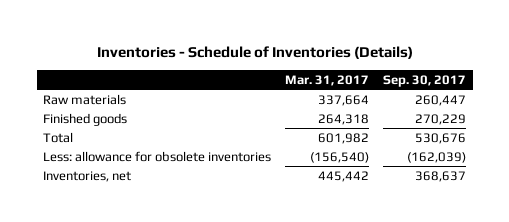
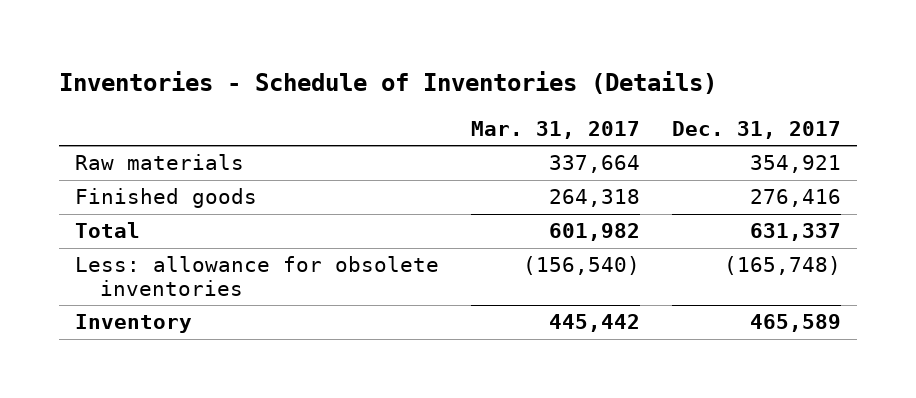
[382,74,466,87] Sep. 30, 2017 -> none
none -> [671,120,841,139] Dec. 31, 2017
[43,170,132,182] Inventories, net -> [75,314,193,334] Inventory

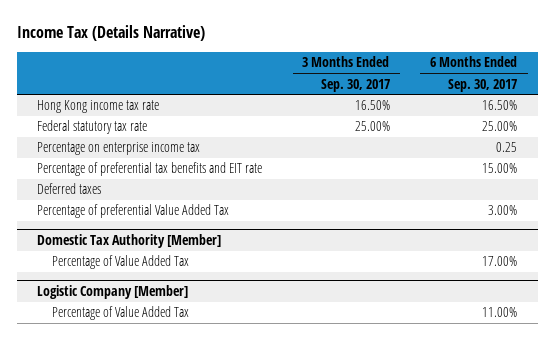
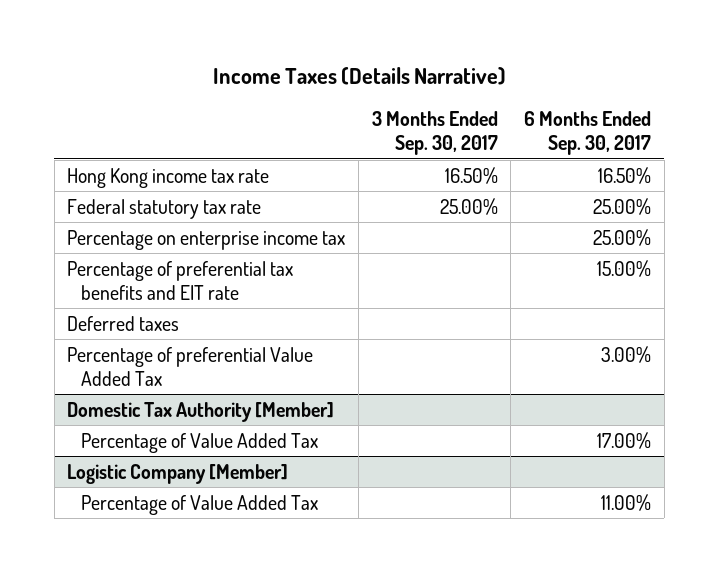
[17,25,206,42] Income Tax (Details Narrative) -> [213,67,507,86] Income Taxes (Details Narrative)
[496,142,518,153] 0.25 -> [592,228,651,246] 25.00%

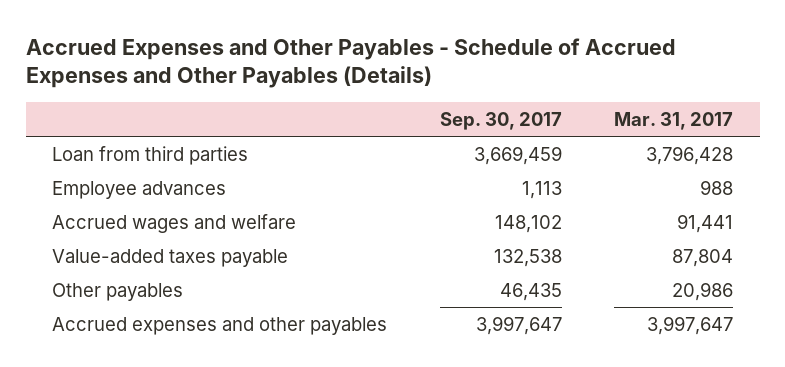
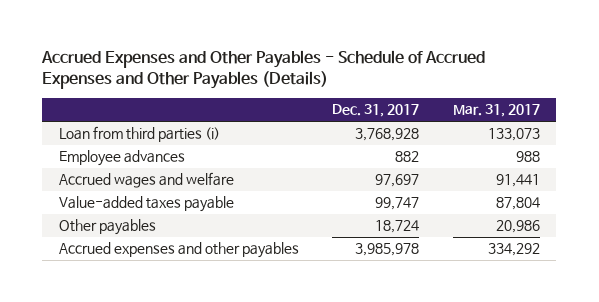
[439,111,562,130] Sep. 30, 2017 -> none
none -> [332,104,420,118] Dec. 31, 2017
[51,145,248,165] Loan from third parties -> [58,126,220,143] Loan from third parties (i)
[646,145,734,165] 3,796,428 -> [487,128,540,142] 133,073
[647,315,734,335] 3,997,647 -> [487,243,540,257] 334,292

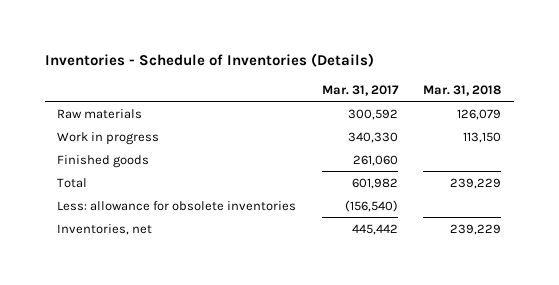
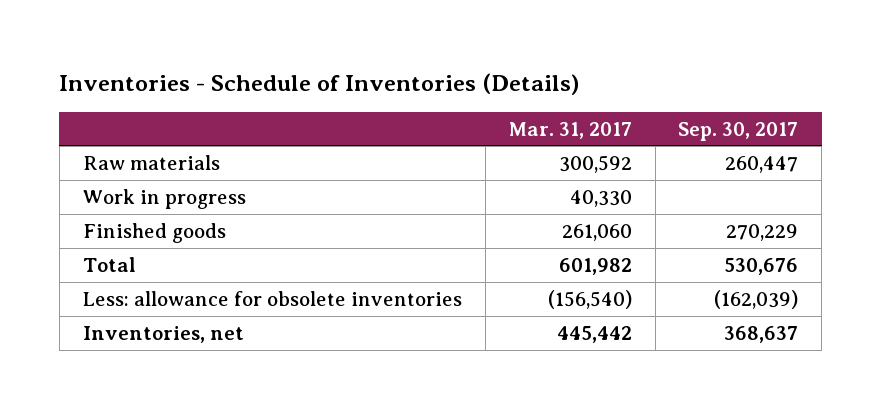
[423,84,502,96] Mar. 31, 2018 -> none
none -> [678,121,799,141] Sep. 30, 2017
[347,131,398,143] 340,330 -> [569,189,632,207] 40,330

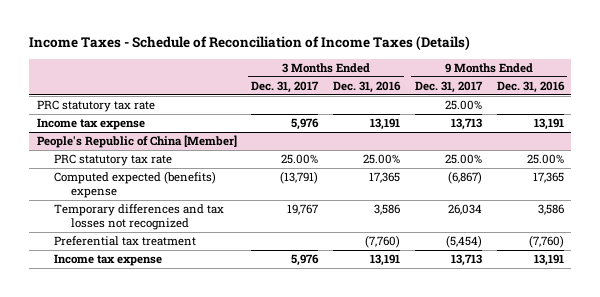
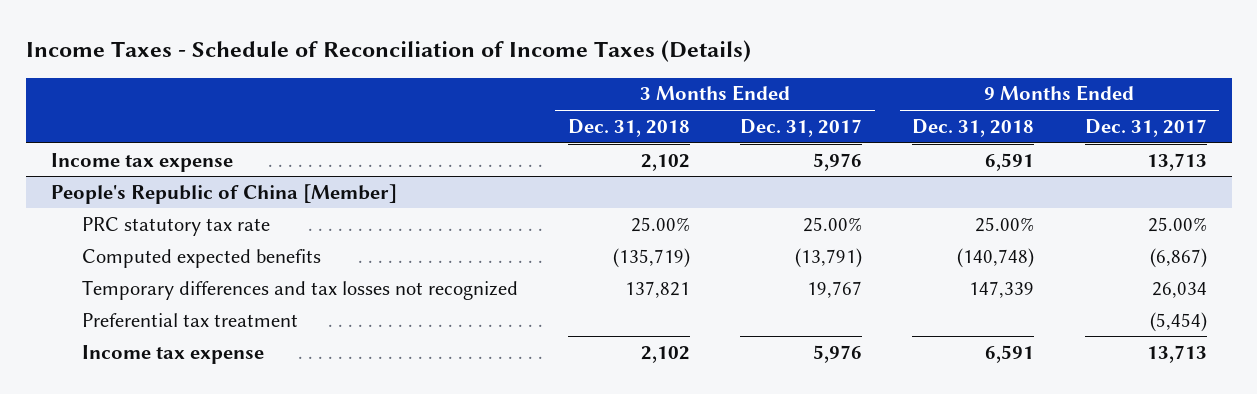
[333,80,402,93] Dec. 31, 2016 -> none
[496,80,565,93] Dec. 31, 2016 -> none
none -> [567,118,690,137] Dec. 31, 2018
none -> [912,118,1035,137] Dec. 31, 2018
[36,100,155,113] PRC statutory tax rate -> none
[54,171,217,199] Computed expected (benefits) expense -> [81,248,321,268] Computed expected benefits

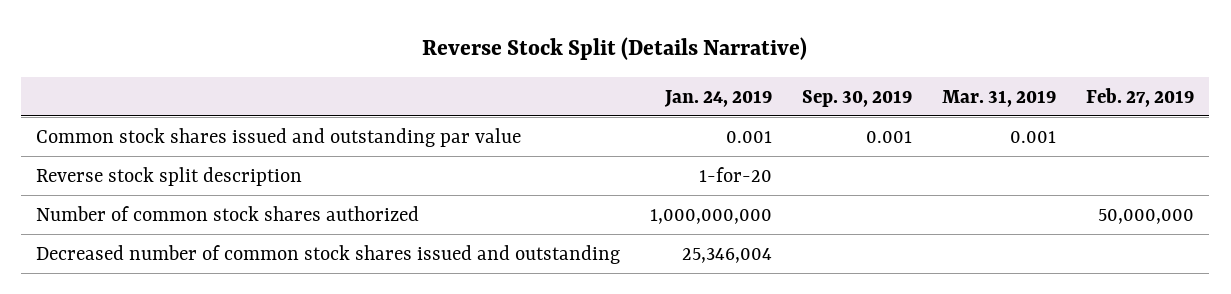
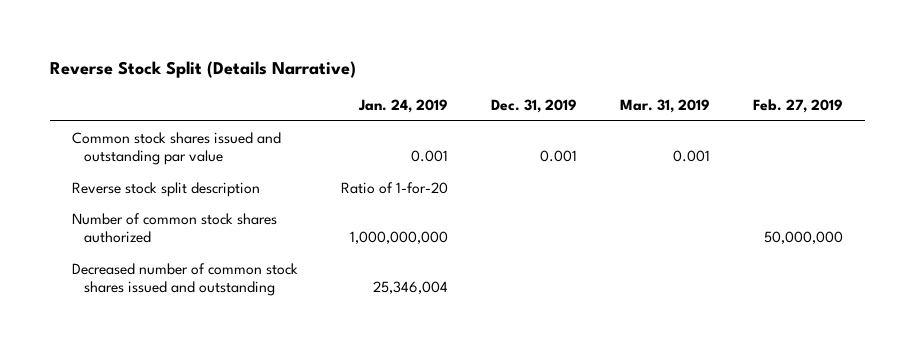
[802,89,913,107] Sep. 30, 2019 -> none
none -> [490,99,577,114] Dec. 31, 2019
[699,166,773,182] 1-for-20 -> [340,181,448,194] Ratio of 1-for-20

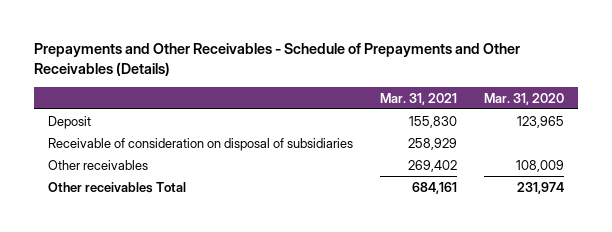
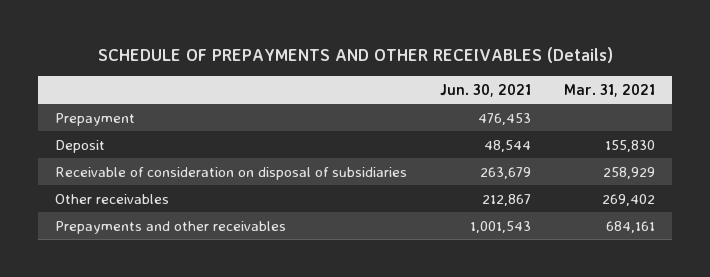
[34,43,521,77] Prepayments and Other Receivables - Schedule of Prepayments and Other Receivables (Details) -> [97,47,613,64] SCHEDULE OF PREPAYMENTS AND OTHER RECEIVABLES (Details)
[484,92,565,105] Mar. 31, 2020 -> none
none -> [439,83,531,97] Jun. 30, 2021
none -> [54,112,135,126] Prepayment
[47,181,186,193] Other receivables Total -> [54,220,286,234] Prepayments and other receivables

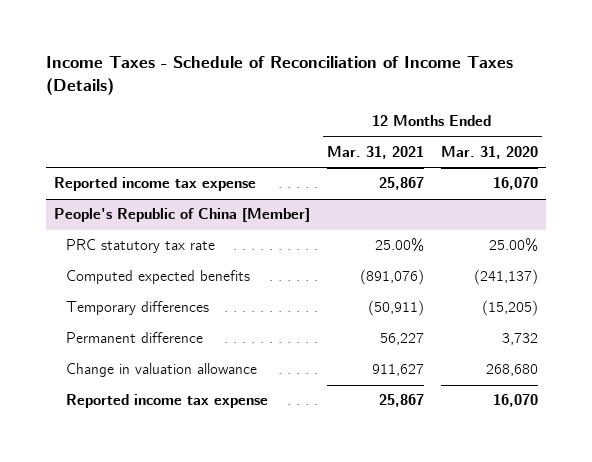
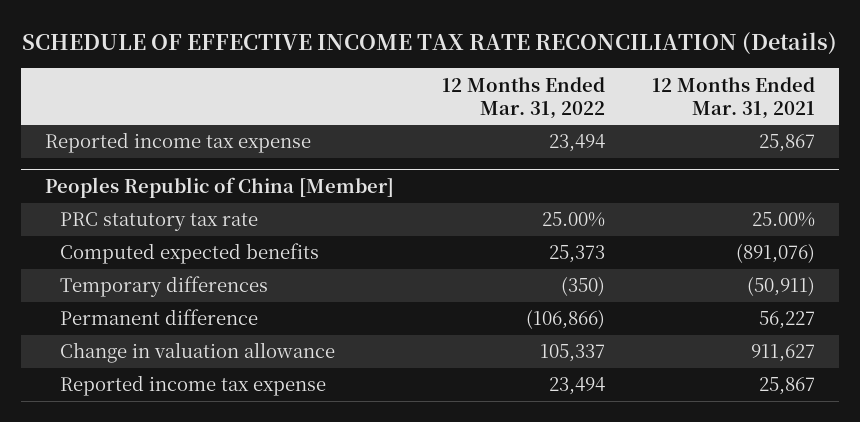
[45,56,513,96] Income Taxes - Schedule of Reconciliation of Income Taxes (Details) -> [22,31,838,55] SCHEDULE OF EFFECTIVE INCOME TAX RATE RECONCILIATION (Details)
[440,145,538,159] Mar. 31, 2020 -> none
none -> [441,76,605,119] 12 Months Ended Mar. 31, 2022
[53,208,310,223] People's Republic of China [Member] -> [44,176,394,198] Peoples Republic of China [Member]

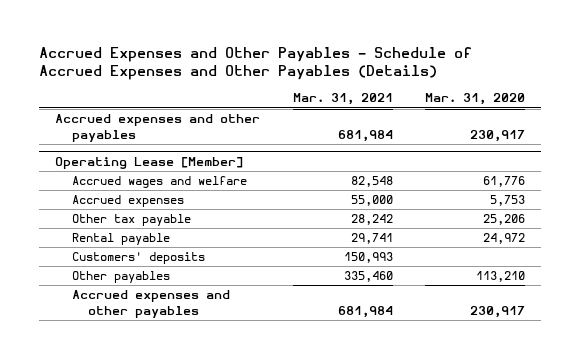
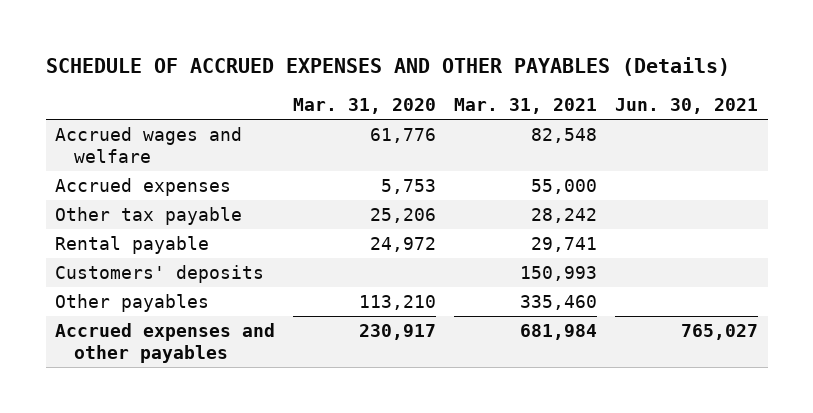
[39,46,473,81] Accrued Expenses and Other Payables - Schedule of Accrued Expenses and Other Payables (Details) -> [45,56,730,76] SCHEDULE OF ACCRUED EXPENSES AND OTHER PAYABLES (Details)
none -> [615,97,759,114] Jun. 30, 2021
[55,114,261,142] Accrued expenses and other payables -> none
[55,156,244,169] Operating Lease [Member] -> none

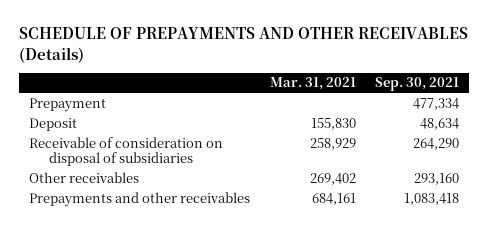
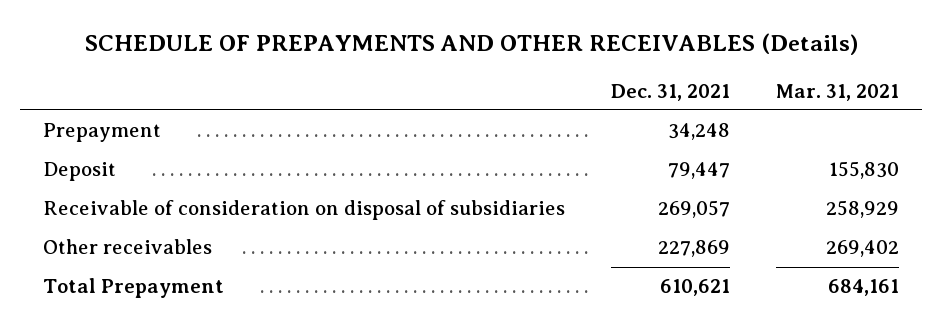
[375,77,460,92] Sep. 30, 2021 -> none
none -> [610,83,730,101] Dec. 31, 2021
[28,191,250,207] Prepayments and other receivables -> [42,278,224,299] Total Prepayment

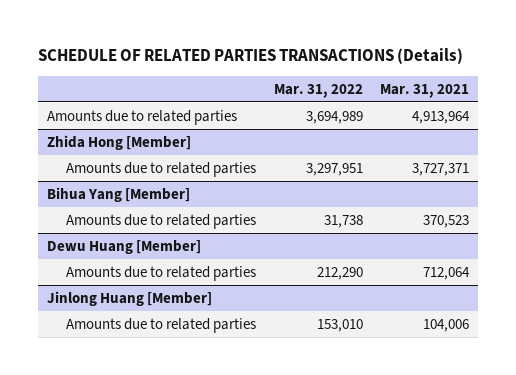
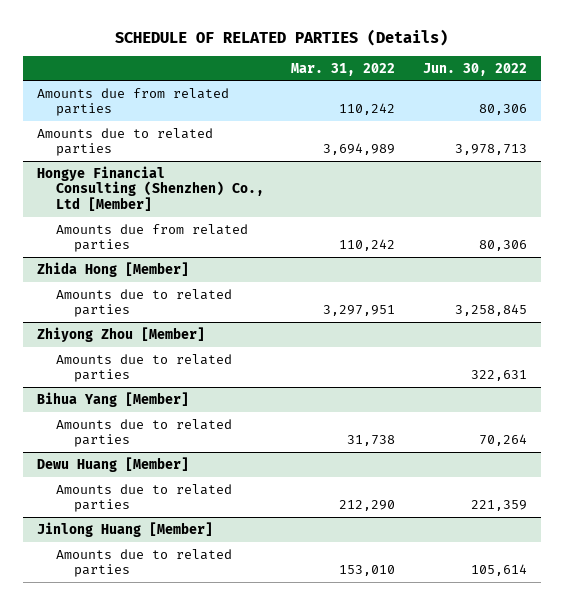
[38,48,464,65] SCHEDULE OF RELATED PARTIES TRANSACTIONS (Details) -> [114,28,448,46] SCHEDULE OF RELATED PARTIES (Details)
[380,83,470,98] Mar. 31, 2021 -> none
none -> [422,62,527,76] Jun. 30, 2022
none -> [36,87,229,117] Amounts due from related parties
none -> [36,165,264,211] Hongye Financial Consulting (Shenzhen) Co., Ltd [Member]
none -> [55,223,248,253] Amounts due from related parties
none -> [36,326,205,342] Zhiyong Zhou [Member]
none -> [55,353,232,383] Amounts due to related parties

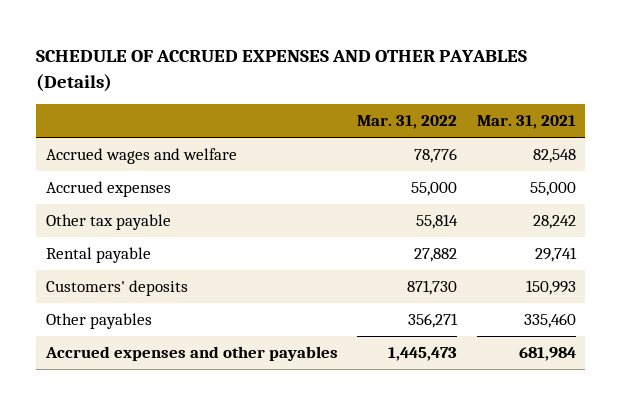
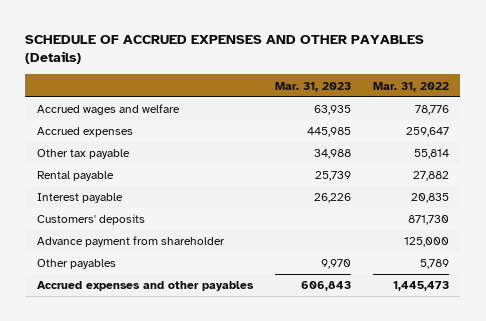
[476,115,576,130] Mar. 31, 2021 -> none
none -> [274,81,351,92] Mar. 31, 2023
[411,182,458,197] 55,000 -> [406,127,450,138] 259,647
none -> [36,193,123,204] Interest payable
none -> [36,236,225,248] Advance payment from shareholder
[408,313,459,329] 356,271 -> [420,259,450,270] 5,789

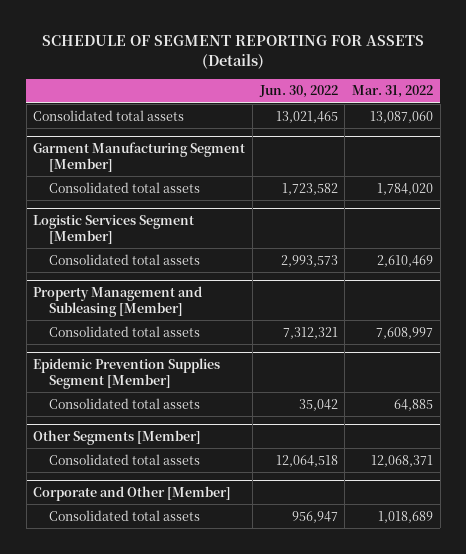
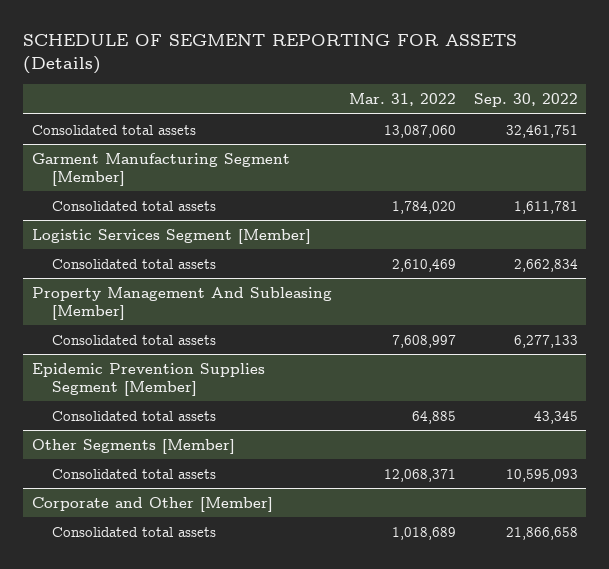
[258,85,338,99] Jun. 30, 2022 -> none
none -> [473,93,578,108] Sep. 30, 2022
[33,285,203,318] Property Management and Subleasing [Member] -> [31,286,332,320] Property Management And Subleasing [Member]

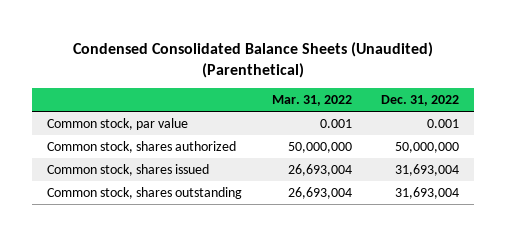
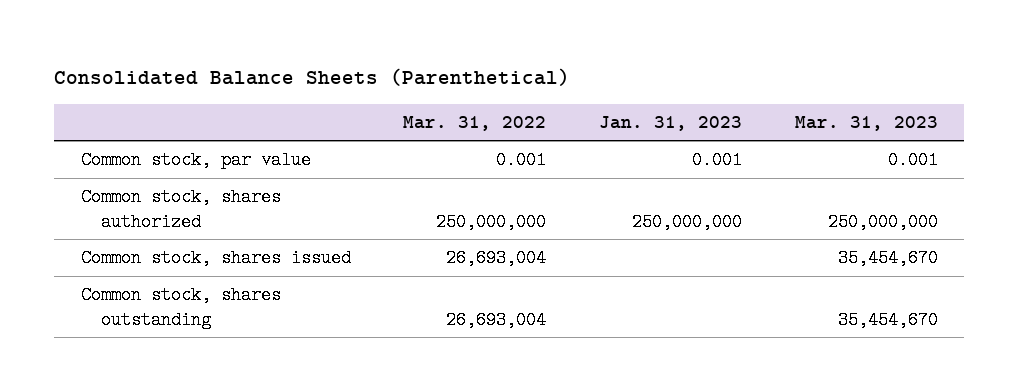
[73,41,434,78] Condensed Consolidated Balance Sheets (Unaudited) (Parenthetical) -> [54,68,571,87] Consolidated Balance Sheets (Parenthetical)
[381,95,460,107] Dec. 31, 2022 -> none
none -> [599,115,743,131] Jan. 31, 2023
none -> [794,115,938,131] Mar. 31, 2023
[287,141,352,153] 50,000,000 -> [436,212,547,231] 250,000,000

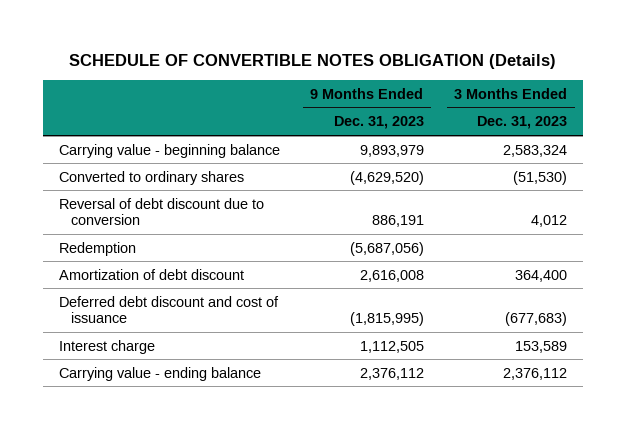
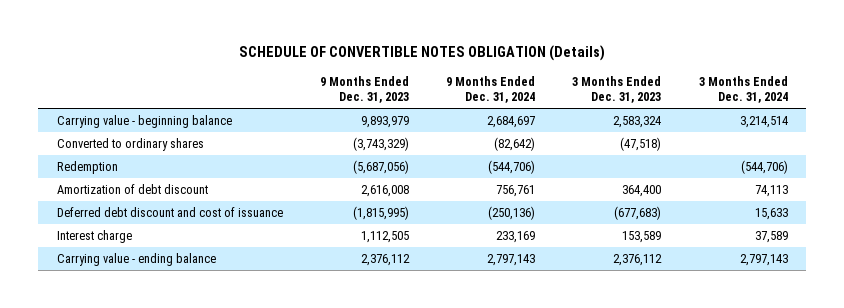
none -> [446,75,536,103] 9 Months Ended Dec. 31, 2024
none -> [698,75,788,103] 3 Months Ended Dec. 31, 2024
[58,197,264,226] Reversal of debt discount due to conversion -> none
[349,170,424,185] (4,629,520) -> [352,137,409,152] (3,743,329)
[513,170,568,185] (51,530) -> [620,137,662,152] (47,518)

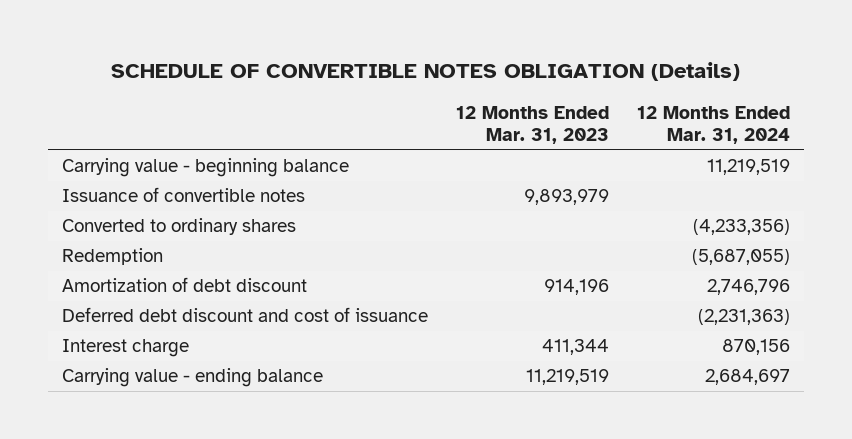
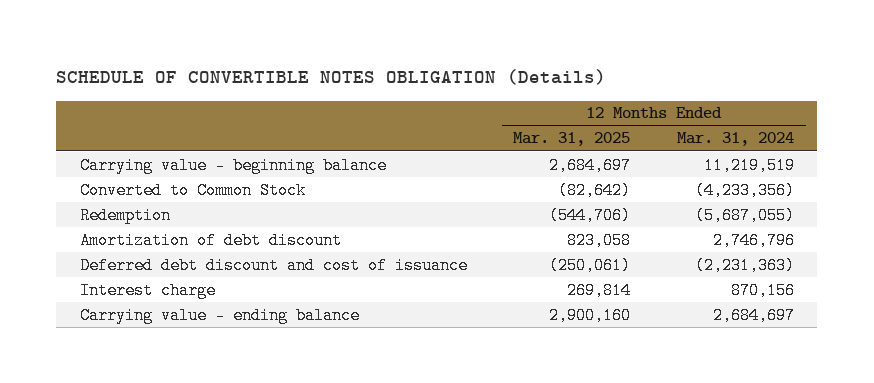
[456,105,610,145] 12 Months Ended Mar. 31, 2023 -> none
none -> [513,132,631,147] Mar. 31, 2025
[62,187,306,203] Issuance of convertible notes -> none
[62,218,297,236] Converted to ordinary shares -> [79,181,306,199] Converted to Common Stock

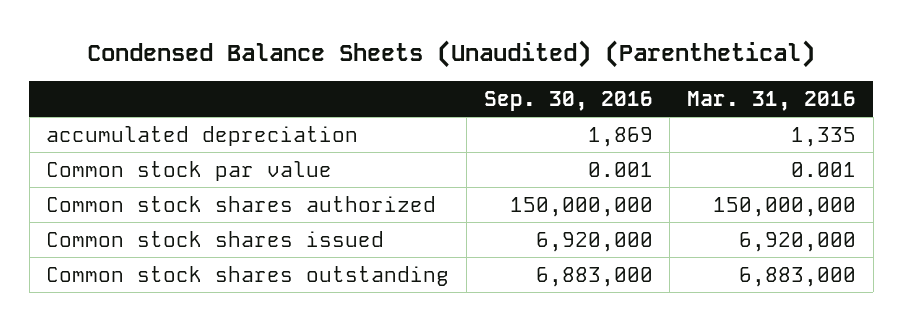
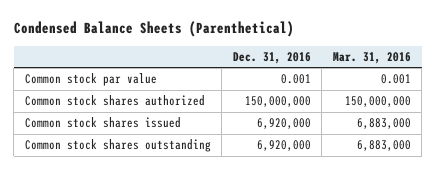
[87,39,816,68] Condensed Balance Sheets (Unaudited) (Parenthetical) -> [13,21,294,38] Condensed Balance Sheets (Parenthetical)
[483,90,653,111] Sep. 30, 2016 -> none
none -> [232,51,311,64] Dec. 31, 2016
[46,125,359,146] accumulated depreciation -> none
[739,231,857,252] 6,920,000 -> [356,118,411,130] 6,883,000

